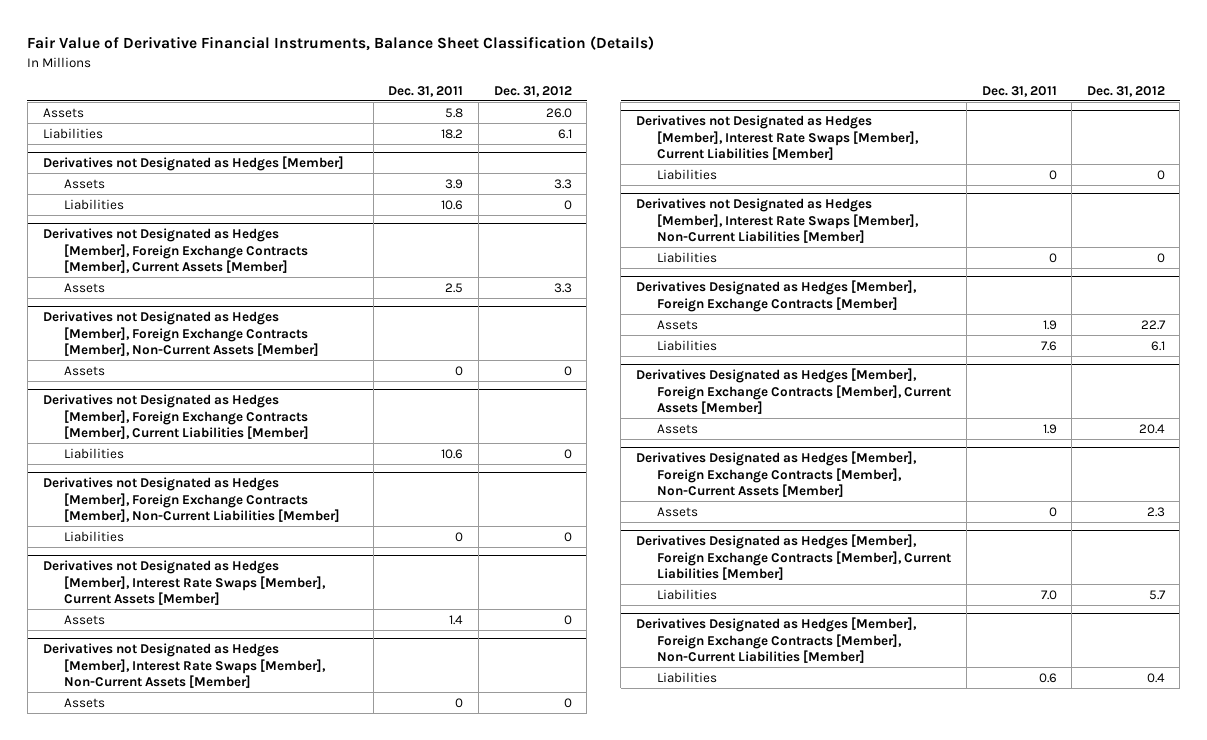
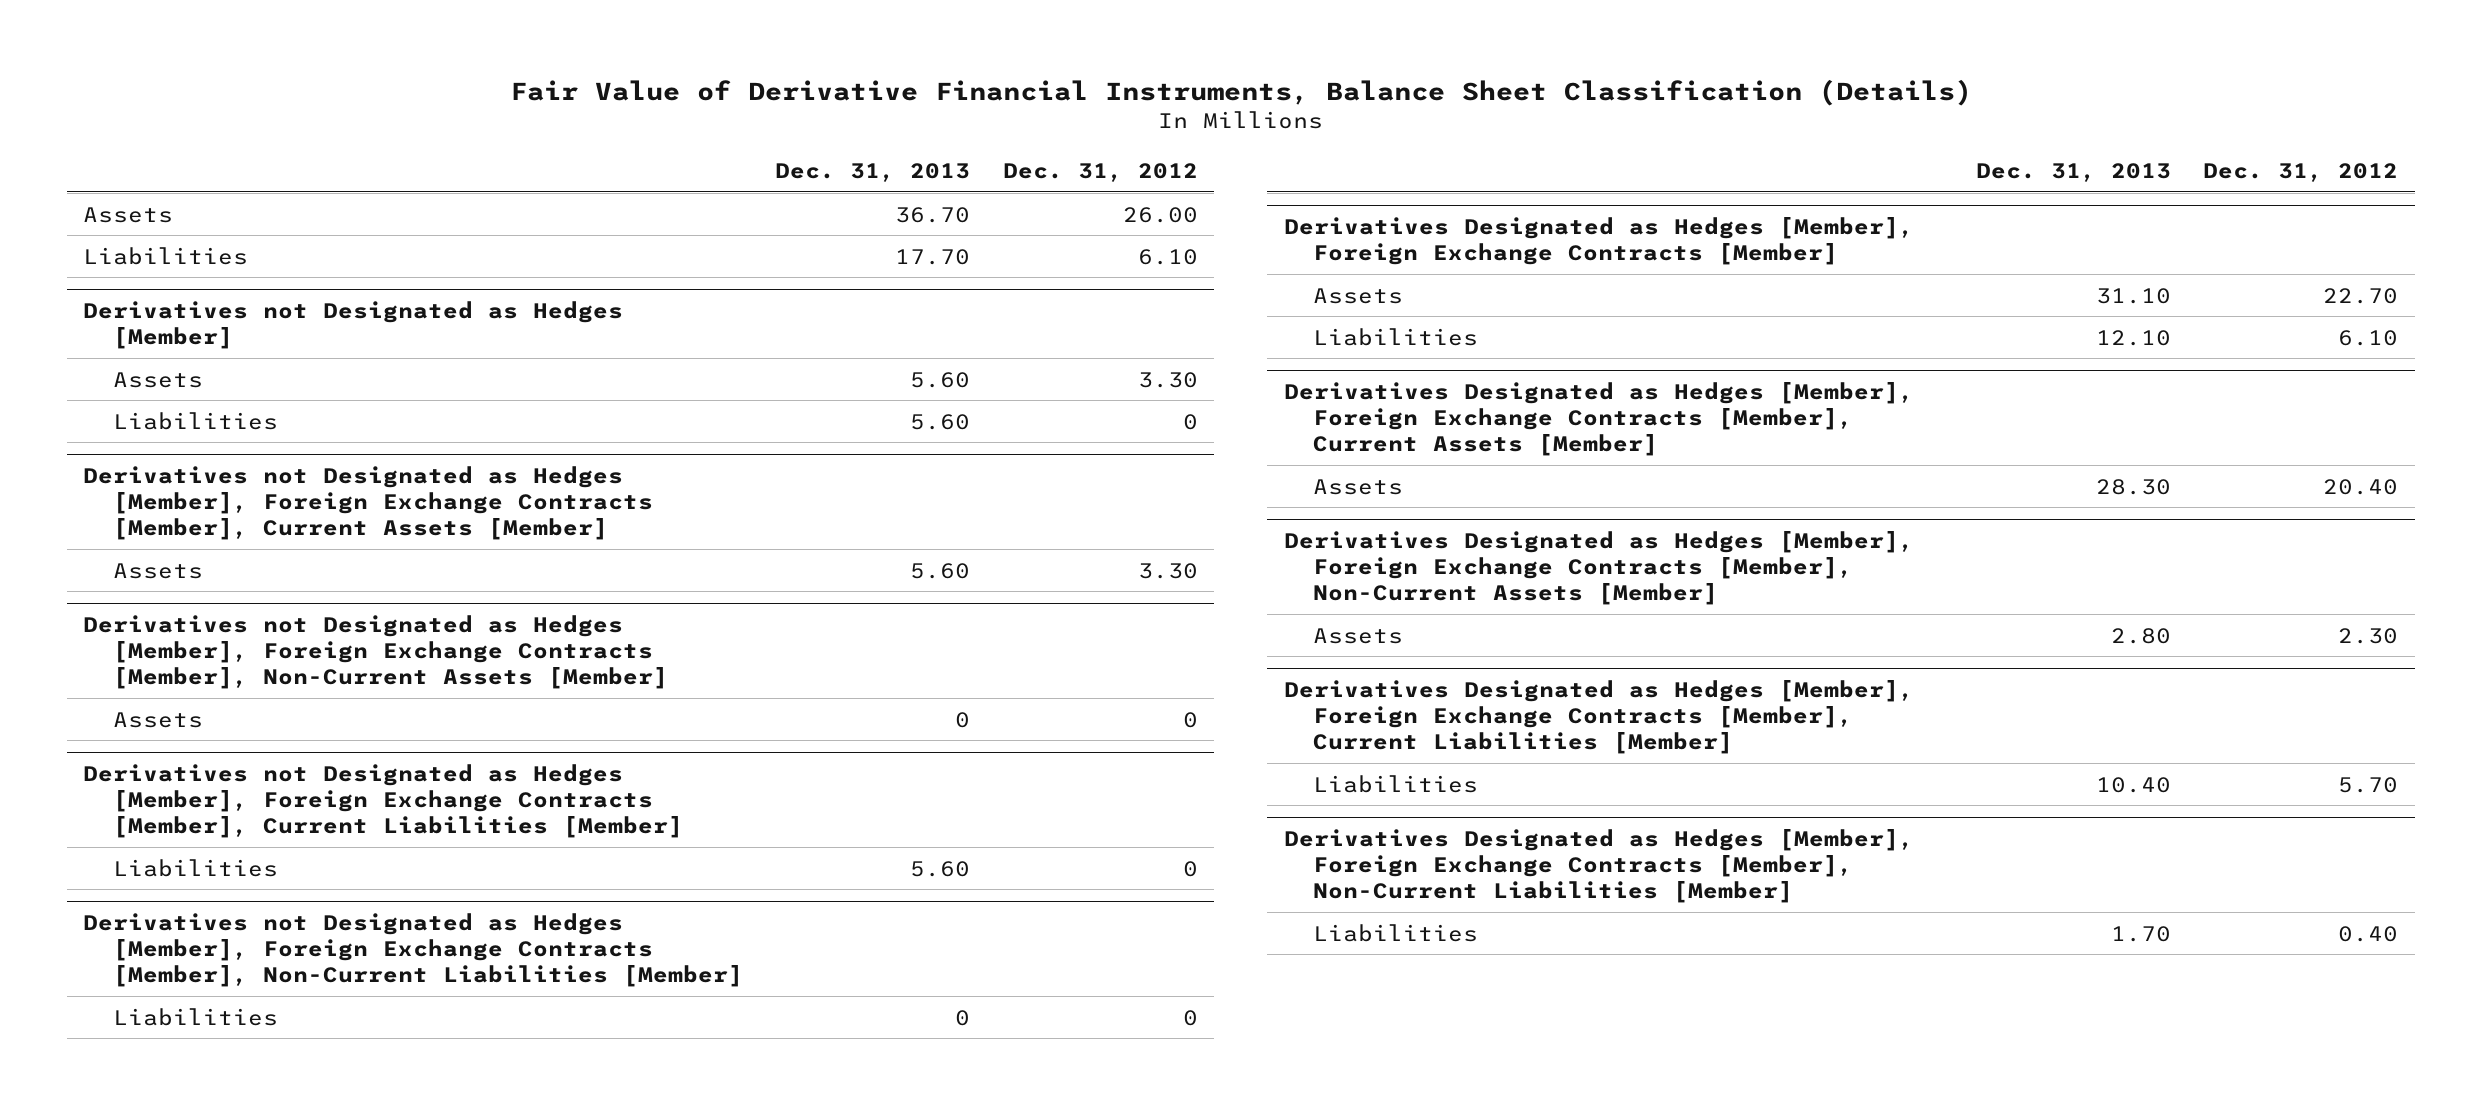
[388,85,464,97] Dec. 31, 2011 -> none
none -> [775,162,971,182] Dec. 31, 2013
[545,107,572,118] 26.0 -> [1123,206,1199,223] 26.00
[557,128,572,139] 6.1 -> [1138,248,1199,265] 6.10
[553,178,572,189] 3.3 -> [1138,371,1199,388] 3.30
[553,282,572,293] 3.3 -> [1138,562,1199,579] 3.30
[42,559,326,606] Derivatives not Designated as Hedges [Member], Interest Rate Swaps [Member], Current Assets [Member] -> none
[63,614,105,625] Assets -> none
[42,642,326,689] Derivatives not Designated as Hedges [Member], Interest Rate Swaps [Member], Non-Current Assets [Member] -> none
[63,697,105,708] Assets -> none
[635,114,920,161] Derivatives not Designated as Hedges [Member], Interest Rate Swaps [Member], Current Liabilities [Member] -> none
[657,168,718,180] Liabilities -> none
[635,197,920,244] Derivatives not Designated as Hedges [Member], Interest Rate Swaps [Member], Non-Current Liabilities [Member] -> none
[657,251,718,263] Liabilities -> none
[1140,319,1166,330] 22.7 -> [2323,287,2399,304] 22.70
[1150,340,1165,351] 6.1 -> [2338,329,2399,346] 6.10
[1138,423,1165,434] 20.4 -> [2323,478,2399,495] 20.40
[1146,506,1165,517] 2.3 -> [2338,627,2399,644] 2.30
[1148,589,1166,600] 5.7 -> [2338,776,2399,793] 5.70
[1146,672,1165,683] 0.4 -> [2338,925,2399,942] 0.40

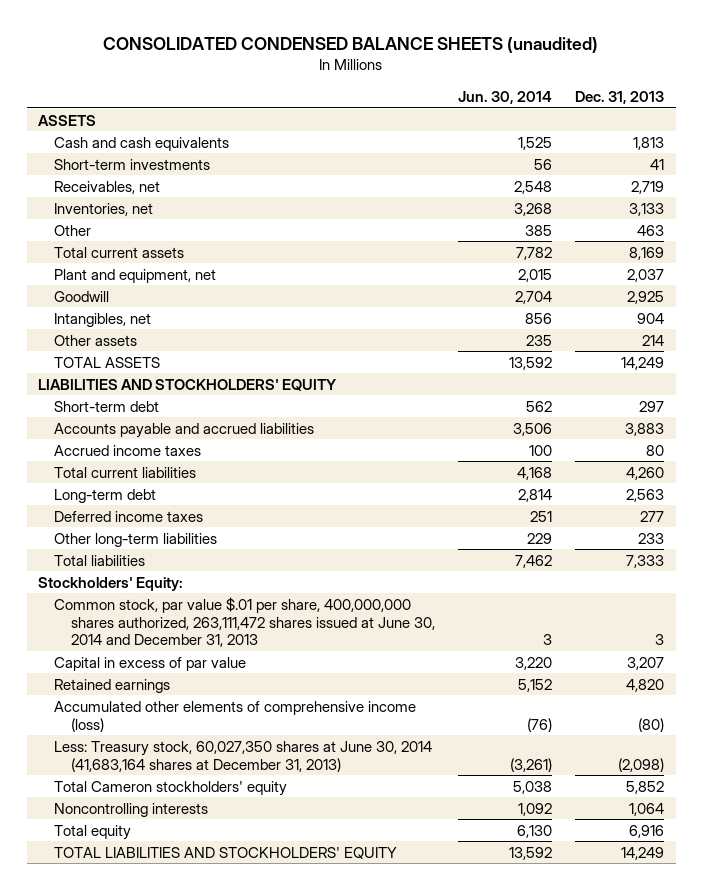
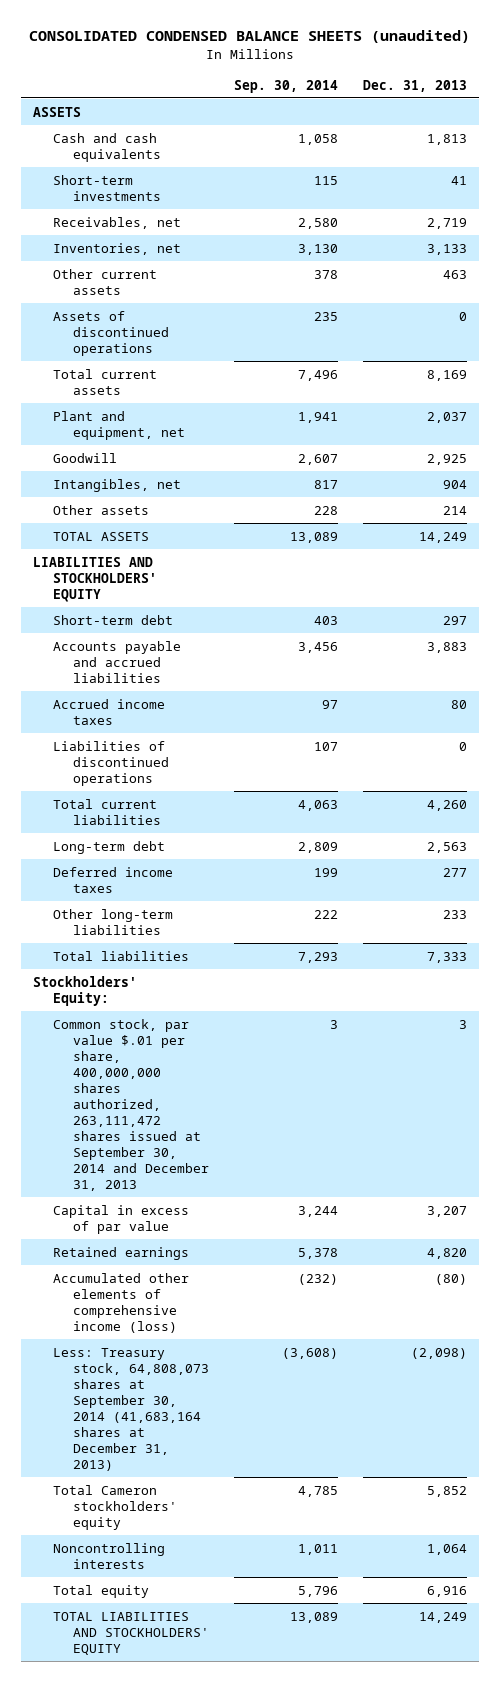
[457,91,552,105] Jun. 30, 2014 -> none
none -> [233,79,338,93] Sep. 30, 2014
[54,224,92,236] Other -> [52,268,157,295] Other current assets
none -> [52,310,169,356] Assets of discontinued operations
none -> [52,740,169,786] Liabilities of discontinued operations
[54,596,435,648] Common stock, par value $.01 per share, 400,000,000 shares authorized, 263,111,472 shares issued at June 30, 2014 and December 31, 2013 -> [52,1018,209,1192] Common stock, par value $.01 per share, 400,000,000 shares authorized, 263,111,472 shares issued at September 30, 2014 and December 31, 2013
[54,740,433,772] Less: Treasury stock, 60,027,350 shares at June 30, 2014 (41,683,164 shares at December 31, 2013) -> [52,1347,209,1472] Less: Treasury stock, 64,808,073 shares at September 30, 2014 (41,683,164 shares at December 31, 2013)

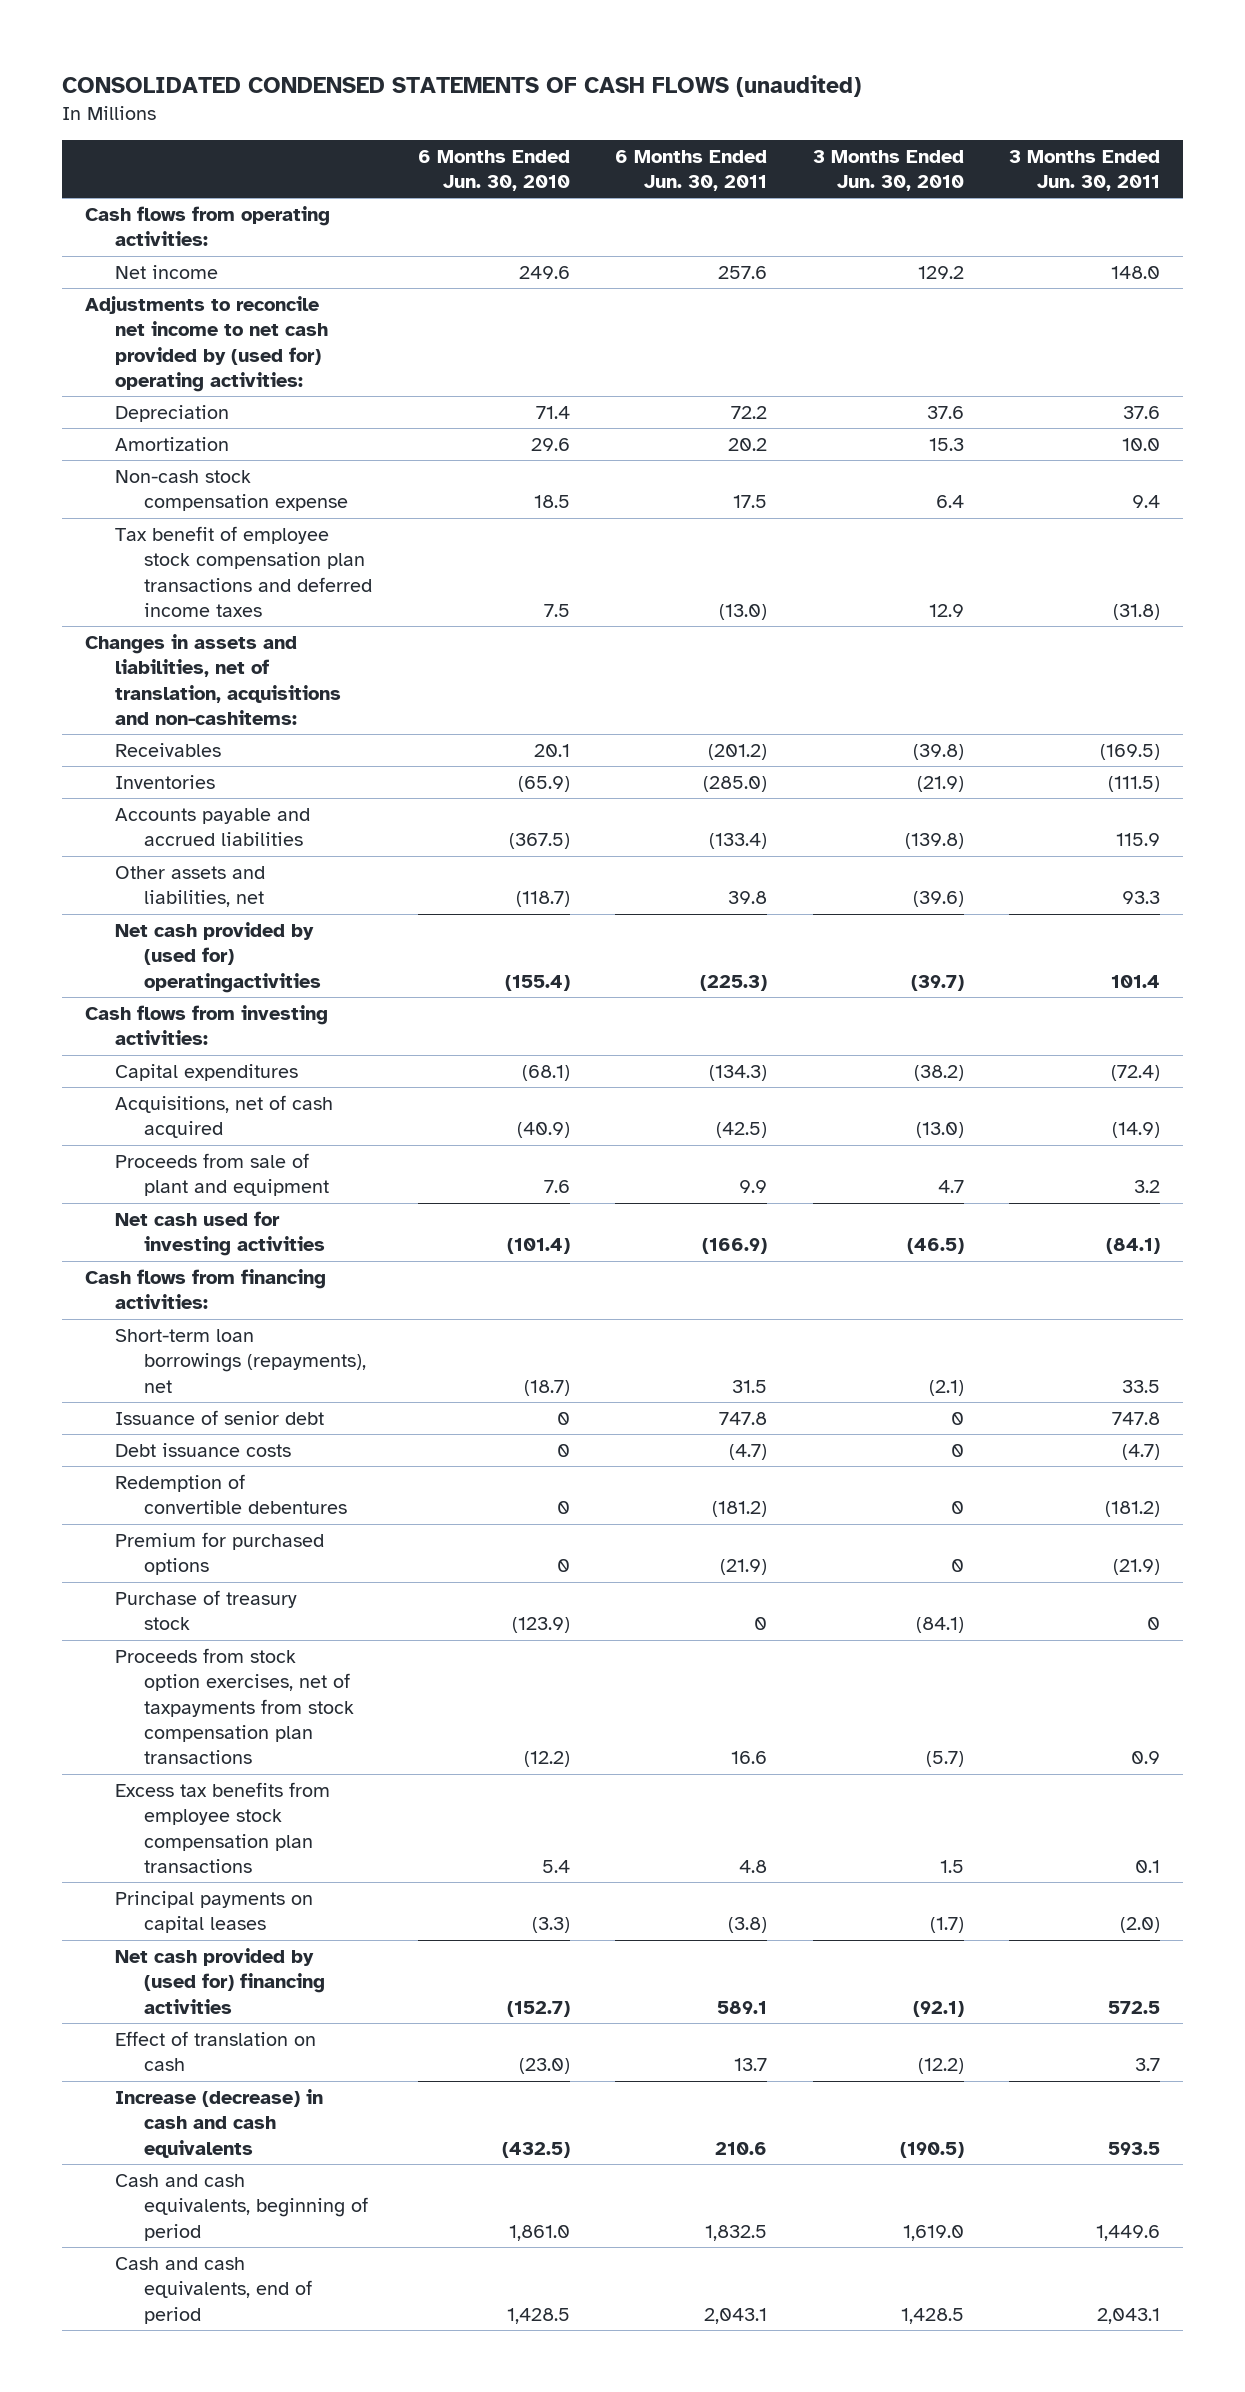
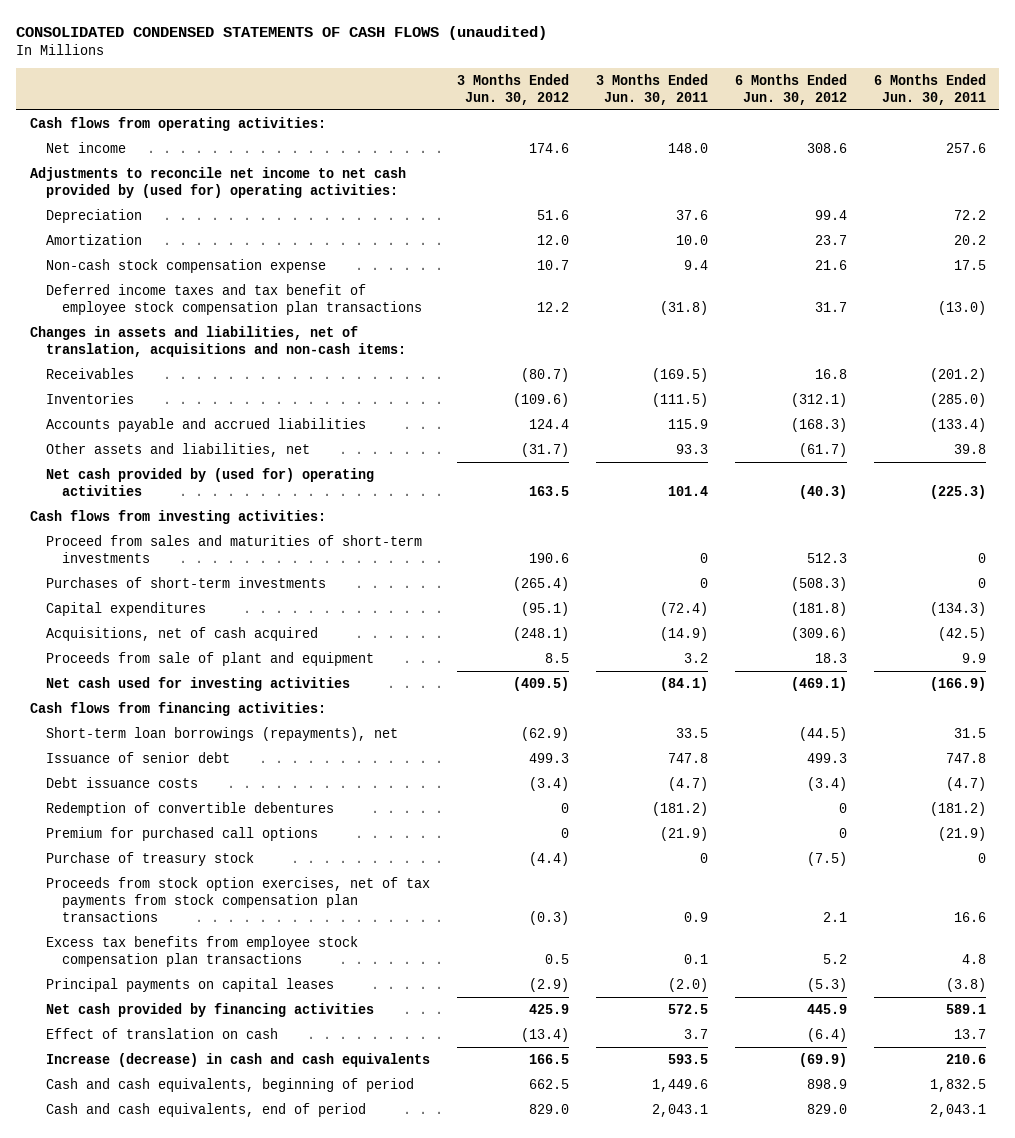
[417,149,570,192] 6 Months Ended Jun. 30, 2010 -> none
[812,149,964,192] 3 Months Ended Jun. 30, 2010 -> none
none -> [456,74,569,105] 3 Months Ended Jun. 30, 2012
none -> [734,74,847,105] 6 Months Ended Jun. 30, 2012
[114,525,373,618] Tax benefit of employee stock compensation plan transactions and deferred income taxes -> [45,283,422,315] Deferred income taxes and tax benefit of employee stock compensation plan transactions
[85,633,341,726] Changes in assets and liabilities, net of translation, acquisitions and non-cashitems: -> [29,325,406,357] Changes in assets and liabilities, net of translation, acquisitions and non-cash items:
[114,921,322,993] Net cash provided by (used for) operatingactivities -> [45,467,374,496] Net cash provided by (used for) operating activities
none -> [45,534,422,563] Proceed from sales and maturities of short-term investments
none -> [45,576,326,588] Purchases of short-term investments
[114,1531,324,1576] Premium for purchased options -> [45,826,318,841] Premium for purchased call options
[114,1647,355,1765] Proceeds from stock option exercises, net of taxpayments from stock compensation plan transactions -> [45,876,430,922] Proceeds from stock option exercises, net of tax payments from stock compensation plan transactions
[114,1947,326,2014] Net cash provided by (used for) financing activities -> [45,1002,374,1017] Net cash provided by financing activities

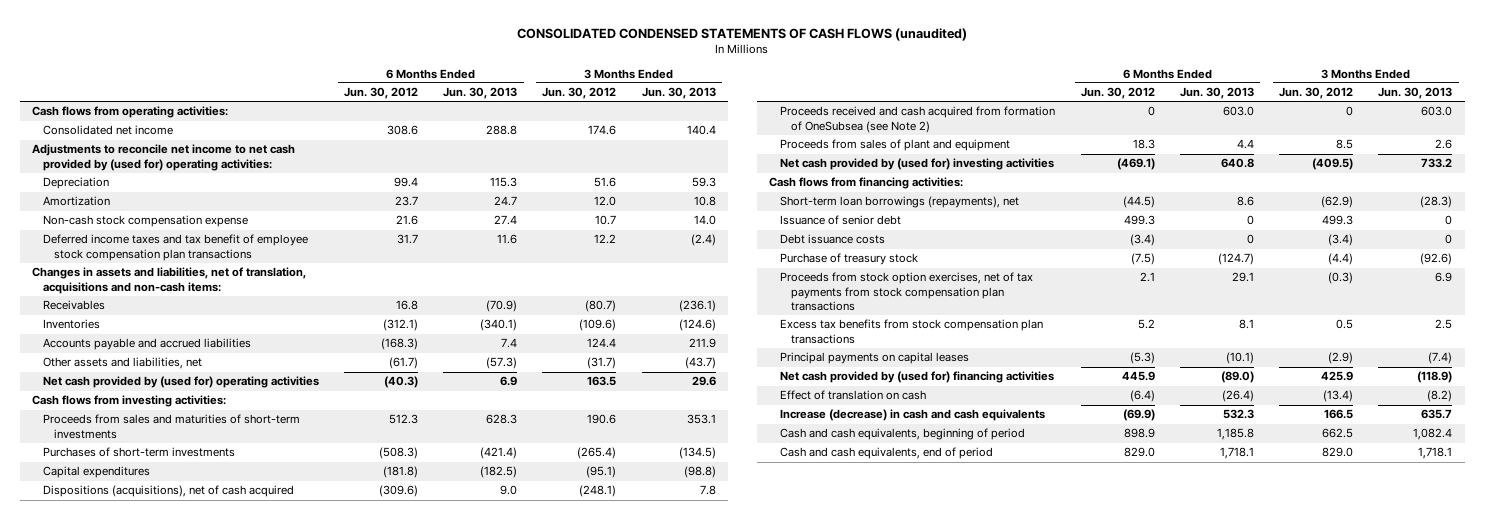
[595,74,708,105] 3 Months Ended Jun. 30, 2011 -> none
[873,74,986,105] 6 Months Ended Jun. 30, 2011 -> none
none -> [443,87,518,100] Jun. 30, 2013
none -> [641,87,716,100] Jun. 30, 2013
[45,141,126,153] Net income -> [43,125,174,136] Consolidated net income
[45,534,422,563] Proceed from sales and maturities of short-term investments -> [43,414,301,439] Proceeds from sales and maturities of short-term investments
[45,626,318,641] Acquisitions, net of cash acquired -> [43,485,295,498] Dispositions (acquisitions), net of cash acquired
none -> [780,106,1056,133] Proceeds received and cash acquired from formation of OneSubsea (see Note 2)
[45,651,374,666] Proceeds from sale of plant and equipment -> [780,139,1011,152] Proceeds from sales of plant and equipment
[45,676,350,691] Net cash used for investing activities -> [780,158,1055,171] Net cash provided by (used for) investing activities
[45,801,334,816] Redemption of convertible debentures -> none
[45,826,318,841] Premium for purchased call options -> none
[45,935,358,967] Excess tax benefits from employee stock compensation plan transactions -> [780,319,1044,344] Excess tax benefits from stock compensation plan transactions
[45,1002,374,1017] Net cash provided by financing activities -> [780,371,1055,384] Net cash provided by (used for) financing activities

